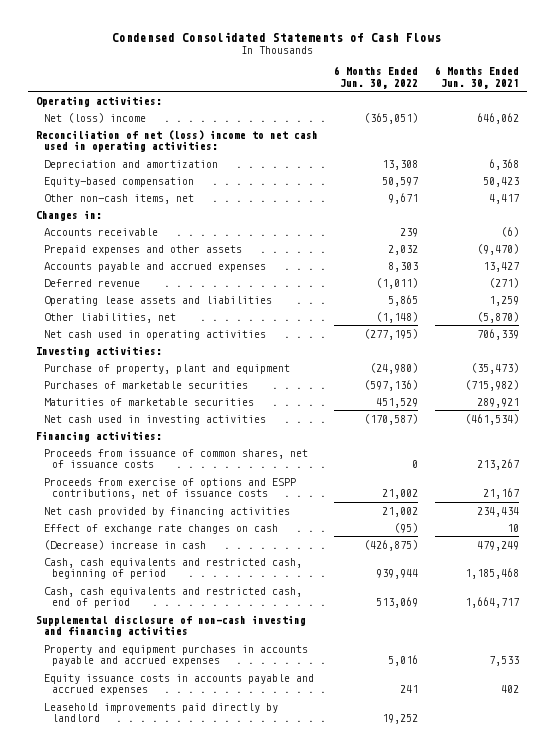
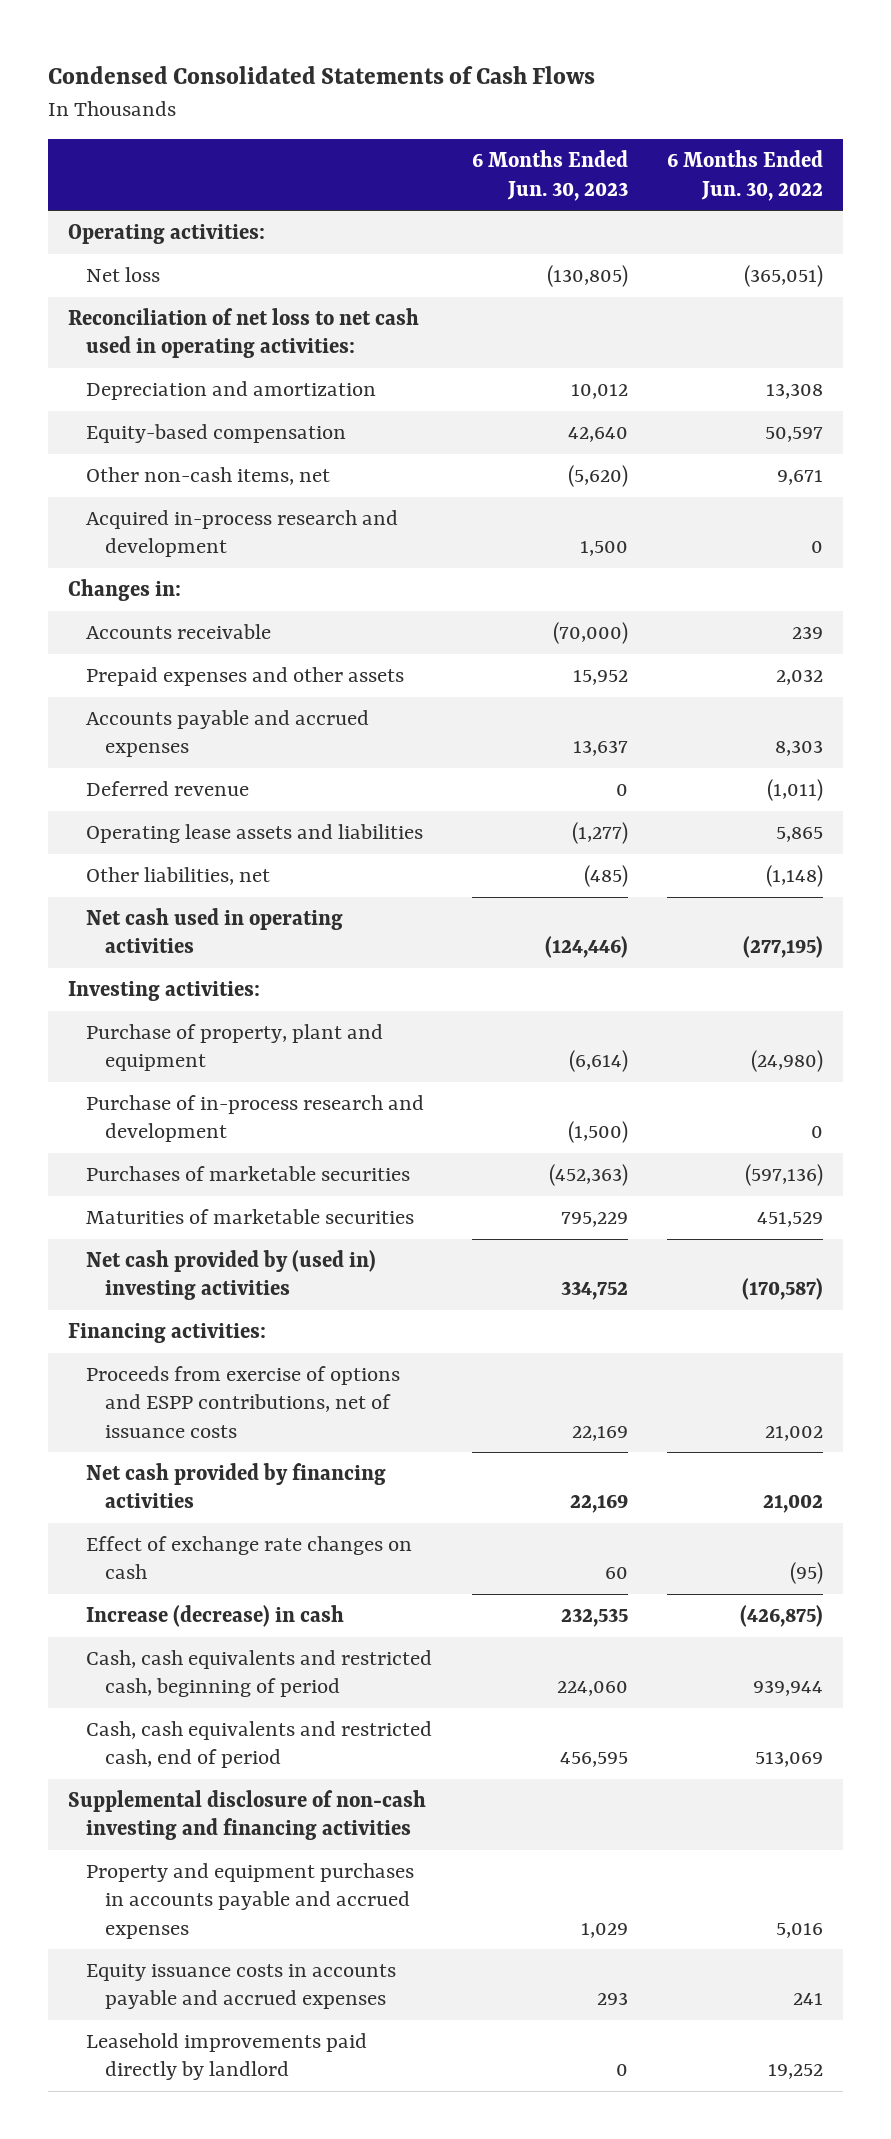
[434,66,519,89] 6 Months Ended Jun. 30, 2021 -> none
none -> [471,150,628,201] 6 Months Ended Jun. 30, 2023
[44,112,147,123] Net (loss) income -> [86,266,161,282] Net loss
[36,129,319,153] Reconciliation of net (loss) income to net cash used in operating activities: -> [67,307,419,359] Reconciliation of net loss to net cash used in operating activities:
none -> [86,509,399,558] Acquired in-process research and development
none -> [86,1094,425,1143] Purchase of in-process research and development
[44,414,267,425] Net cash used in investing activities -> [86,1249,377,1301] Net cash provided by (used in) investing activities
[44,448,309,469] Proceeds from issuance of common shares, net of issuance costs -> none
[44,539,207,550] (Decrease) increase in cash -> [86,1604,345,1627] Increase (decrease) in cash

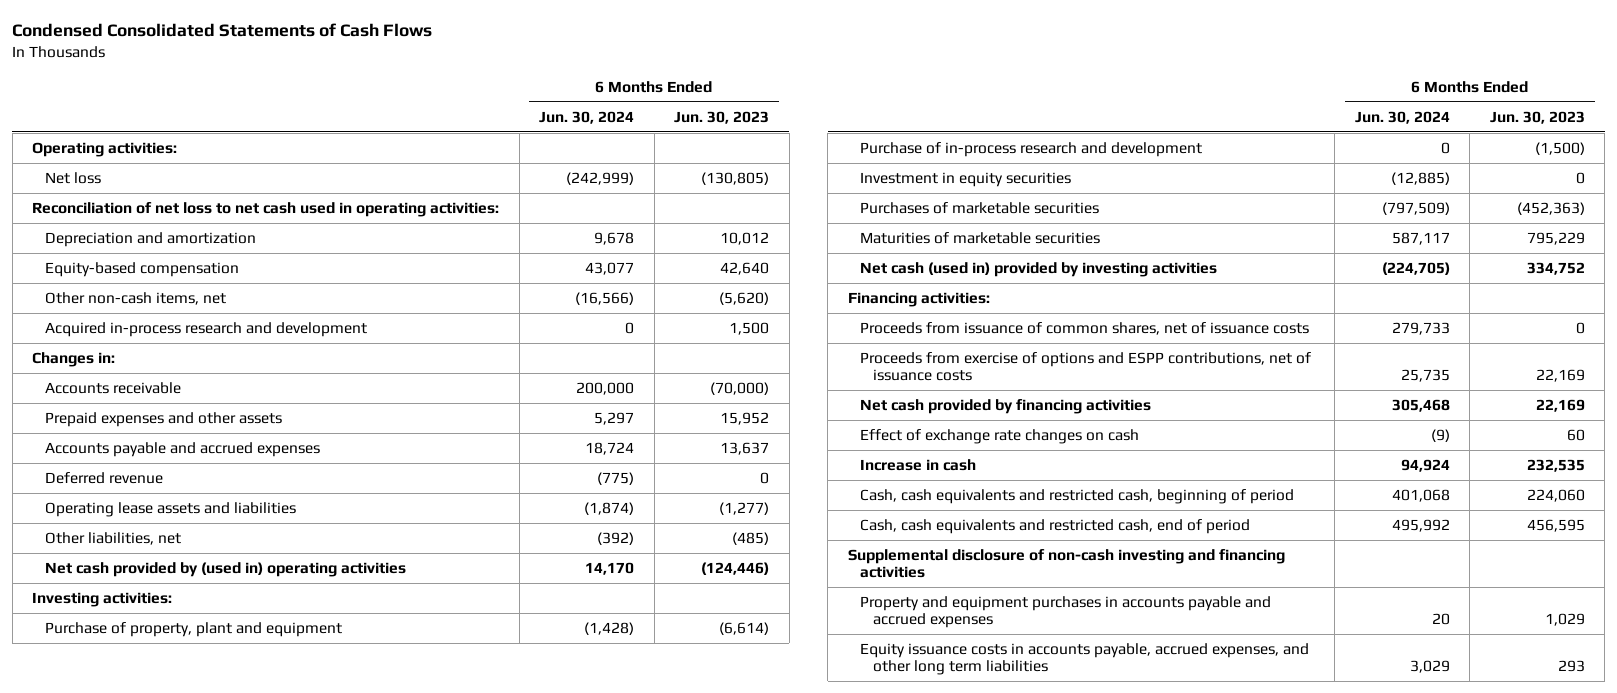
[666,150,823,201] 6 Months Ended Jun. 30, 2022 -> none
none -> [539,110,635,124] Jun. 30, 2024
[86,907,344,954] Net cash used in operating activities -> [44,561,406,577] Net cash provided by (used in) operating activities
none -> [860,171,1072,187] Investment in equity securities
[86,1249,377,1301] Net cash provided by (used in) investing activities -> [860,261,1218,277] Net cash (used in) provided by investing activities
none -> [860,321,1310,335] Proceeds from issuance of common shares, net of issuance costs
[86,1604,345,1627] Increase (decrease) in cash -> [860,458,977,471] Increase in cash
[86,2032,368,2081] Leasehold improvements paid directly by landlord -> none
[86,1963,397,2010] Equity issuance costs in accounts payable and accrued expenses -> [860,642,1310,676] Equity issuance costs in accounts payable, accrued expenses, and other long term liabilities

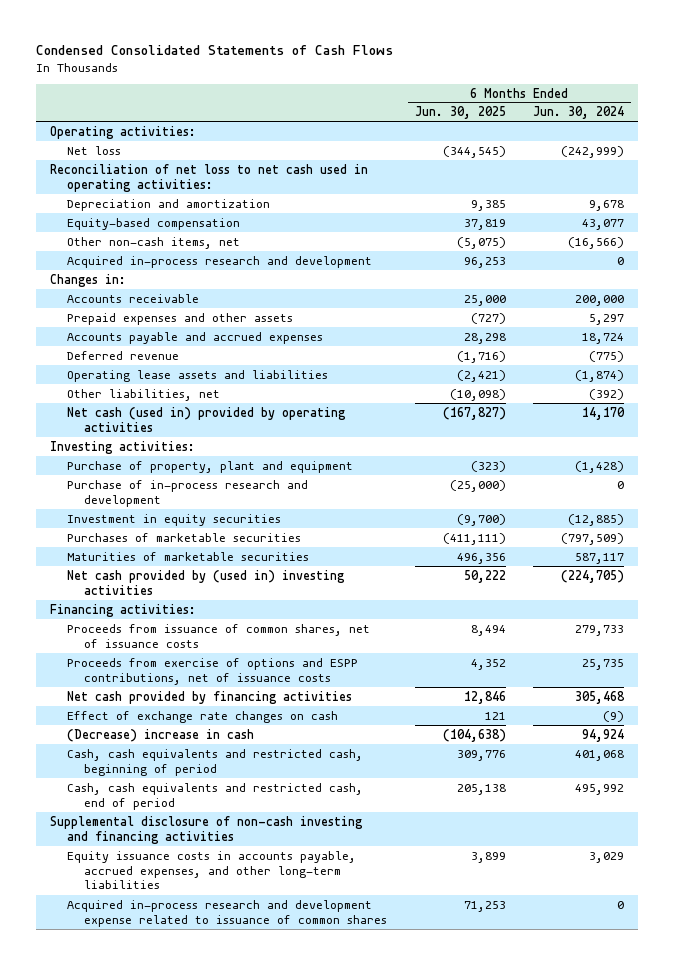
[674,110,770,124] Jun. 30, 2023 -> none
none -> [414,106,506,120] Jun. 30, 2025
[44,561,406,577] Net cash provided by (used in) operating activities -> [66,406,346,432] Net cash (used in) provided by operating activities
[860,261,1218,277] Net cash (used in) provided by investing activities -> [66,569,345,595] Net cash provided by (used in) investing activities
[860,458,977,471] Increase in cash -> [66,728,254,742] (Decrease) increase in cash
[860,595,1272,629] Property and equipment purchases in accounts payable and accrued expenses -> none
[860,642,1310,676] Equity issuance costs in accounts payable, accrued expenses, and other long term liabilities -> [66,850,356,890] Equity issuance costs in accounts payable, accrued expenses, and other long-term liabilities
none -> [66,899,387,927] Acquired in-process research and development expense related to issuance of common shares

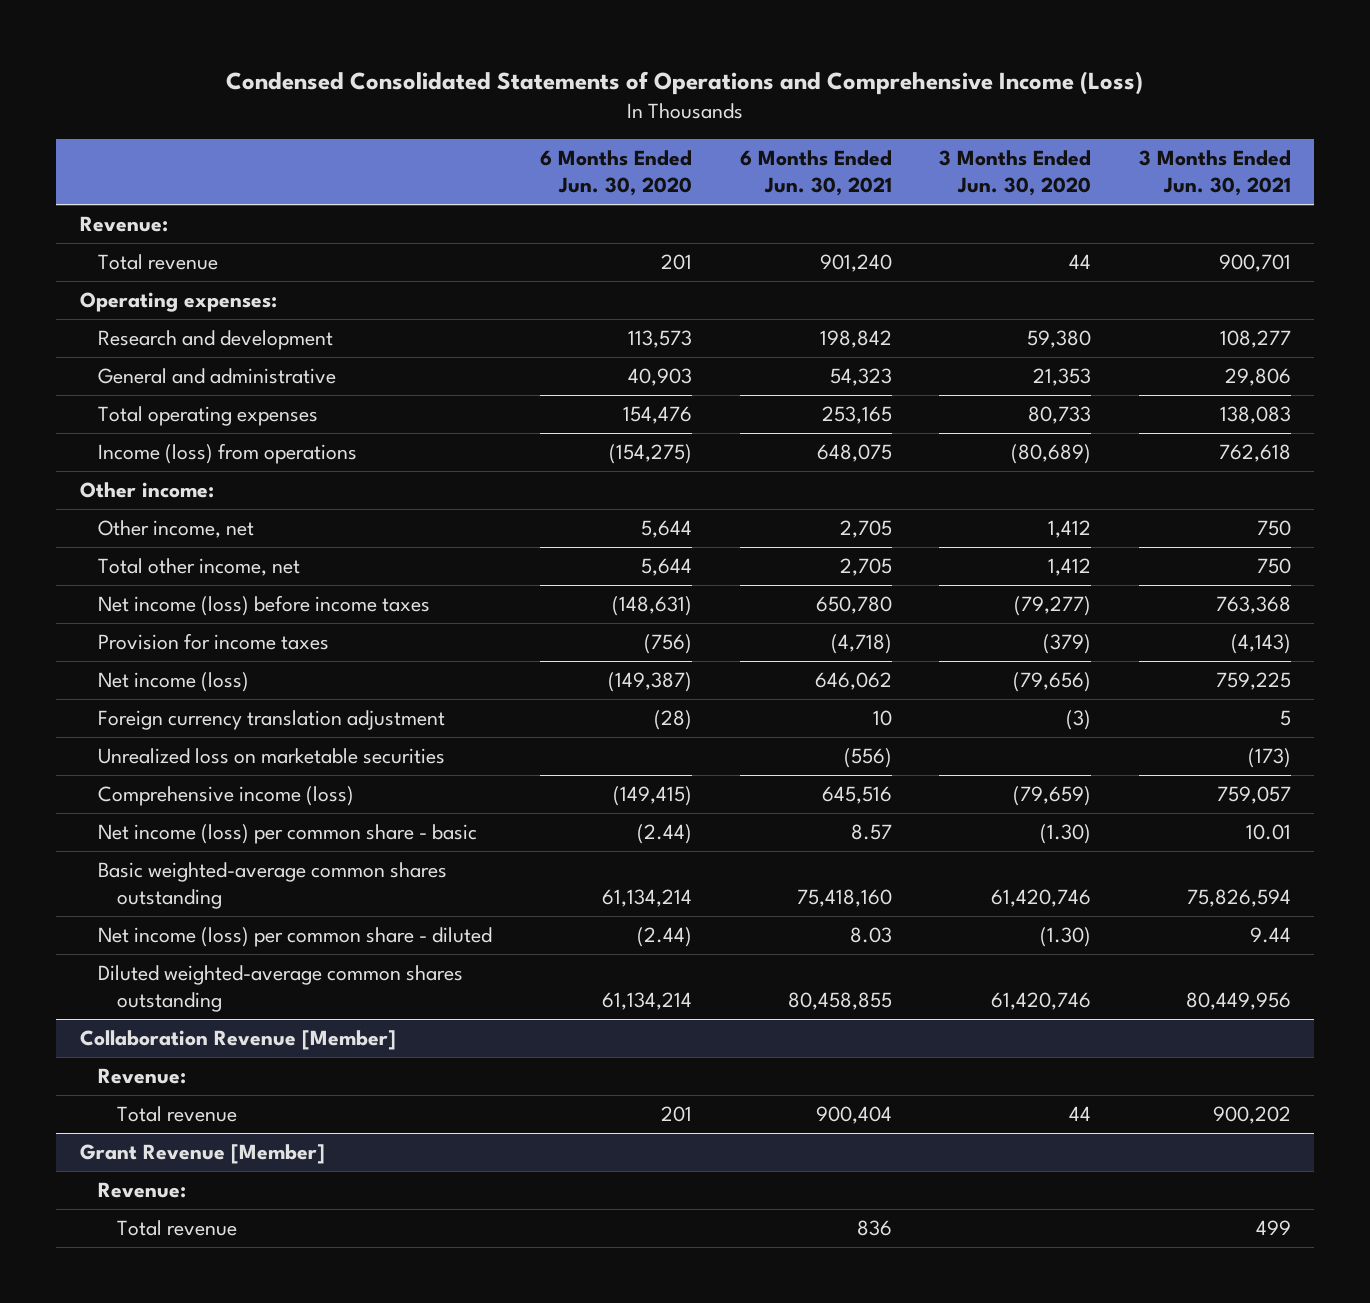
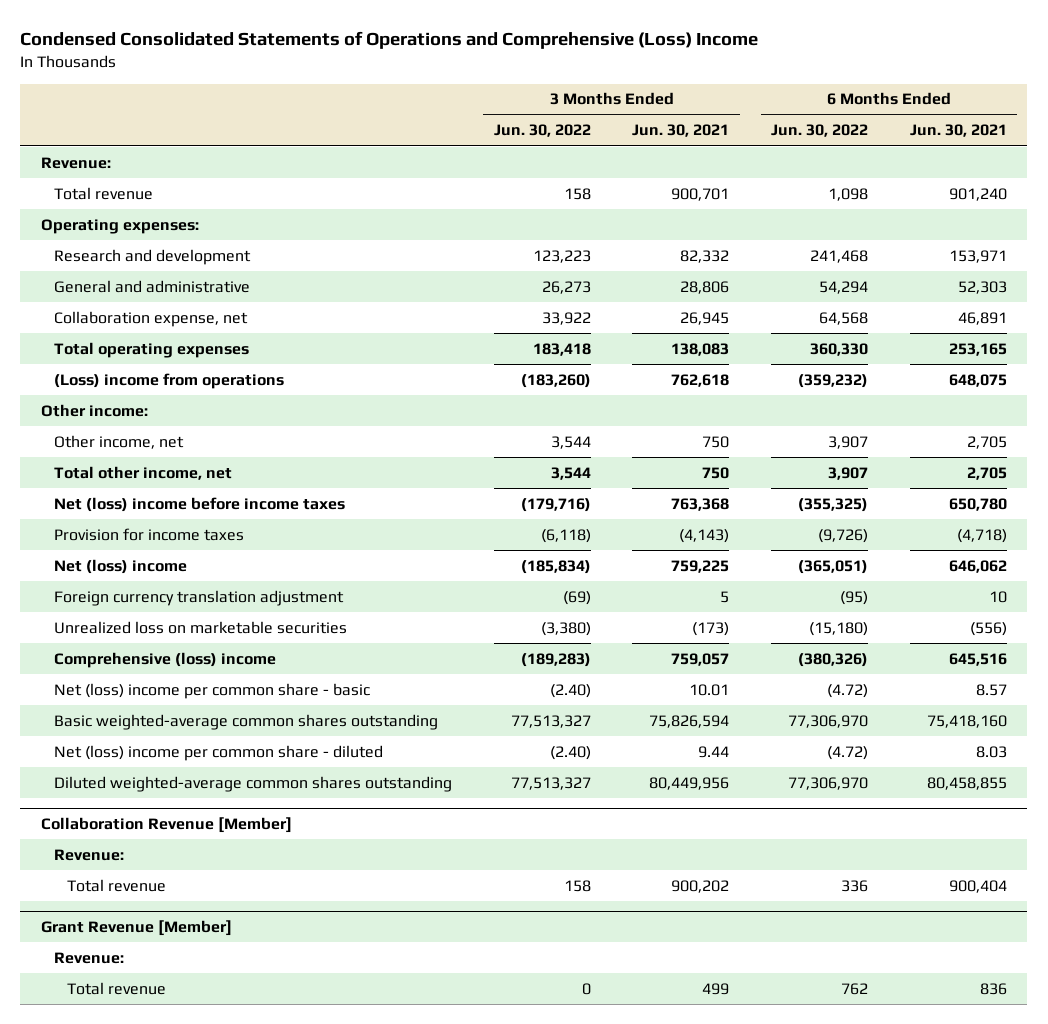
[226,70,1144,95] Condensed Consolidated Statements of Operations and Comprehensive Income (Loss) -> [20,31,759,50] Condensed Consolidated Statements of Operations and Comprehensive (Loss) Income
[540,149,693,197] 6 Months Ended Jun. 30, 2020 -> none
[939,149,1092,197] 3 Months Ended Jun. 30, 2020 -> none
none -> [493,124,591,138] Jun. 30, 2022
none -> [771,124,869,138] Jun. 30, 2022
[819,329,892,348] 198,842 -> [948,249,1007,263] 153,971
[1219,329,1291,348] 108,277 -> [680,249,730,263] 82,332
[829,367,892,386] 54,323 -> [957,280,1007,294] 52,303
[1224,367,1291,386] 29,806 -> [680,280,730,294] 28,806
none -> [54,310,249,327] Collaboration expense, net
[98,442,358,464] Income (loss) from operations -> [54,372,285,389] (Loss) income from operations
[98,594,431,616] Net income (loss) before income taxes -> [54,496,346,512] Net (loss) income before income taxes
[98,671,250,692] Net income (loss) -> [54,558,188,574] Net (loss) income
[98,785,355,806] Comprehensive income (loss) -> [54,651,277,668] Comprehensive (loss) income
[98,823,478,844] Net income (loss) per common share - basic -> [54,682,371,699] Net (loss) income per common share - basic
[98,926,493,947] Net income (loss) per common share - diluted -> [54,744,384,761] Net (loss) income per common share - diluted

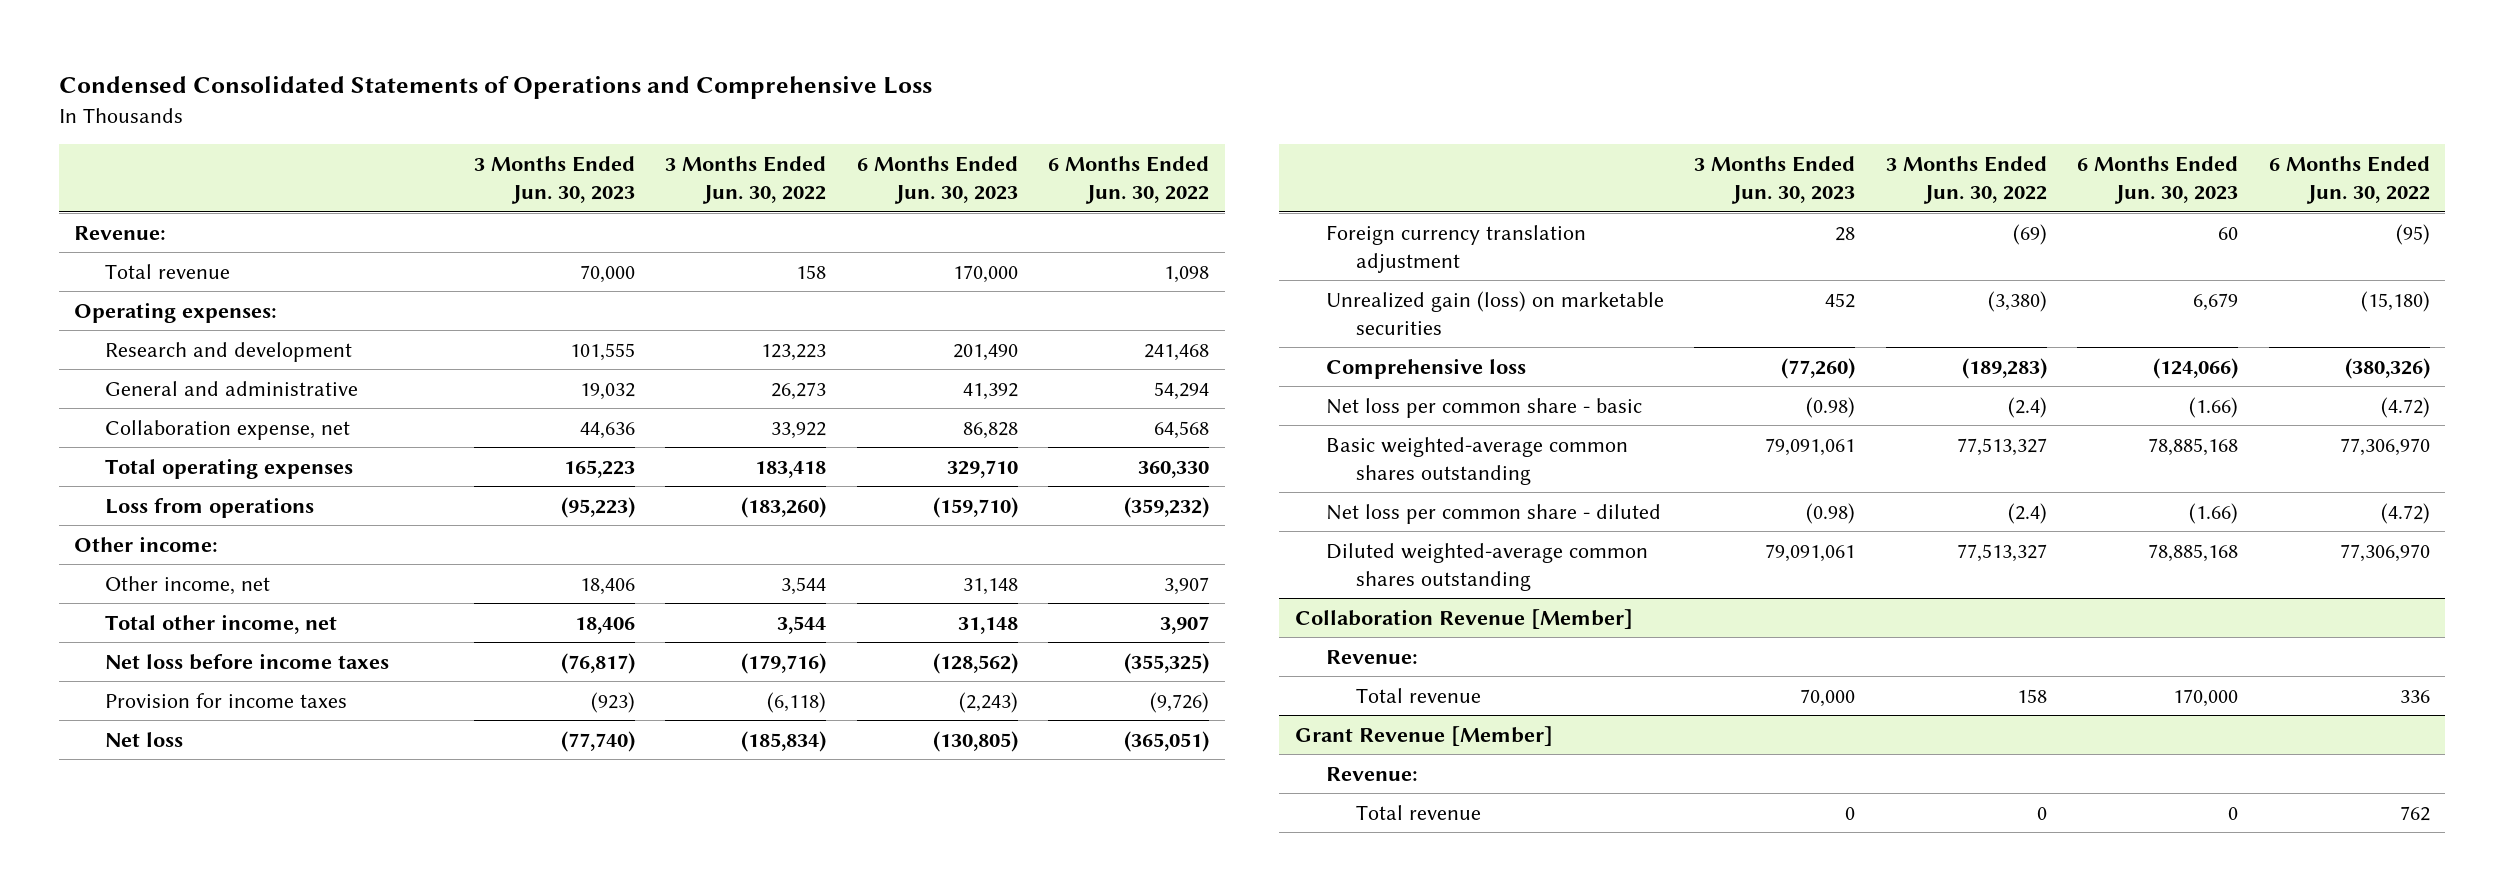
[20,31,759,50] Condensed Consolidated Statements of Operations and Comprehensive (Loss) Income -> [59,75,933,99] Condensed Consolidated Statements of Operations and Comprehensive Loss
[632,124,730,138] Jun. 30, 2021 -> none
[909,124,1007,138] Jun. 30, 2021 -> none
none -> [473,156,635,205] 3 Months Ended Jun. 30, 2023
none -> [856,156,1018,205] 6 Months Ended Jun. 30, 2023
[54,372,285,389] (Loss) income from operations -> [105,496,315,518] Loss from operations
[54,496,346,512] Net (loss) income before income taxes -> [105,652,390,670] Net loss before income taxes
[54,558,188,574] Net (loss) income -> [105,731,184,747] Net loss
[54,620,348,634] Unrealized loss on marketable securities -> [1325,290,1664,335] Unrealized gain (loss) on marketable securities
[54,651,277,668] Comprehensive (loss) income -> [1325,357,1526,379] Comprehensive loss
[54,682,371,699] Net (loss) income per common share - basic -> [1325,397,1642,418] Net loss per common share - basic
[549,683,591,698] (2.40) -> [2007,396,2047,418] (2.4)
[54,744,384,761] Net (loss) income per common share - diluted -> [1325,503,1661,524] Net loss per common share - diluted
[549,745,591,760] (2.40) -> [2007,502,2047,524] (2.4)

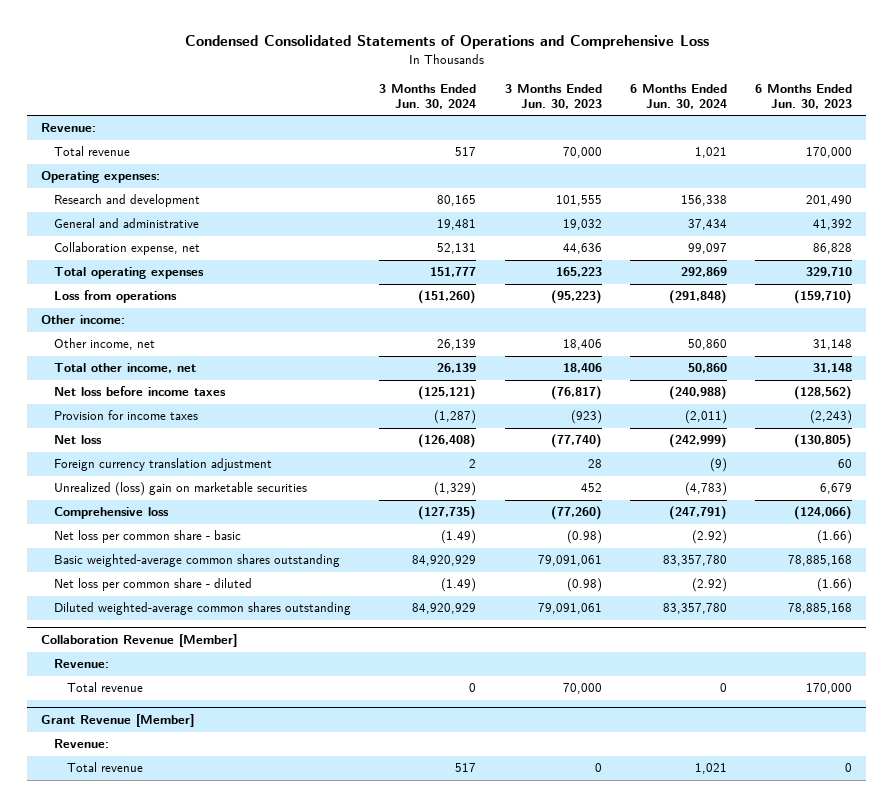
[665,156,827,205] 3 Months Ended Jun. 30, 2022 -> none
[1048,156,1210,205] 6 Months Ended Jun. 30, 2022 -> none
none -> [379,83,477,109] 3 Months Ended Jun. 30, 2024
none -> [629,83,727,109] 6 Months Ended Jun. 30, 2024
[1325,290,1664,335] Unrealized gain (loss) on marketable securities -> [53,482,307,497] Unrealized (loss) gain on marketable securities

